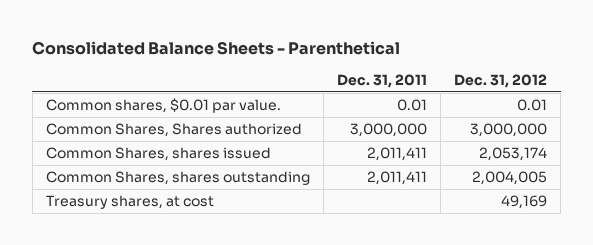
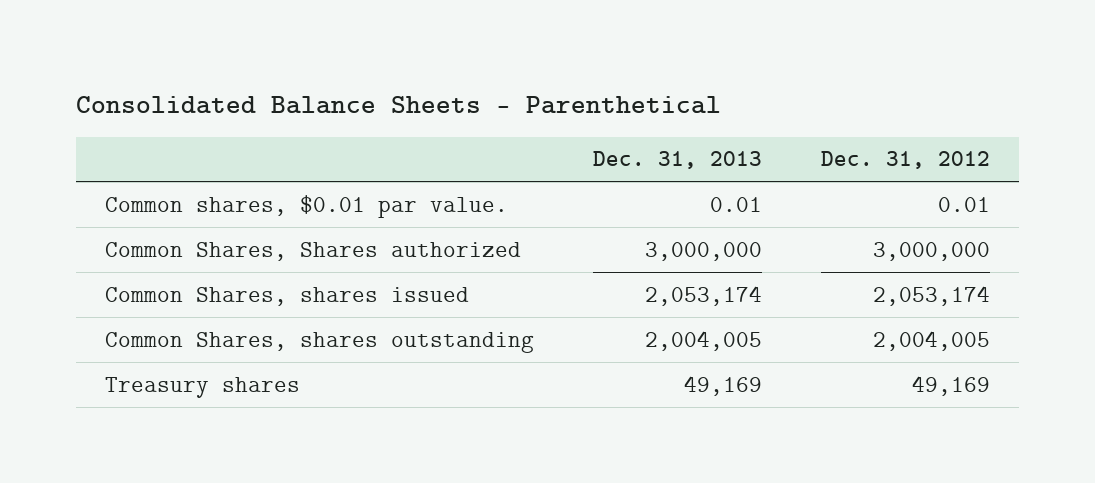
[336,73,427,88] Dec. 31, 2011 -> none
none -> [593,151,763,170] Dec. 31, 2013
[45,194,214,209] Treasury shares, at cost -> [105,376,301,398] Treasury shares

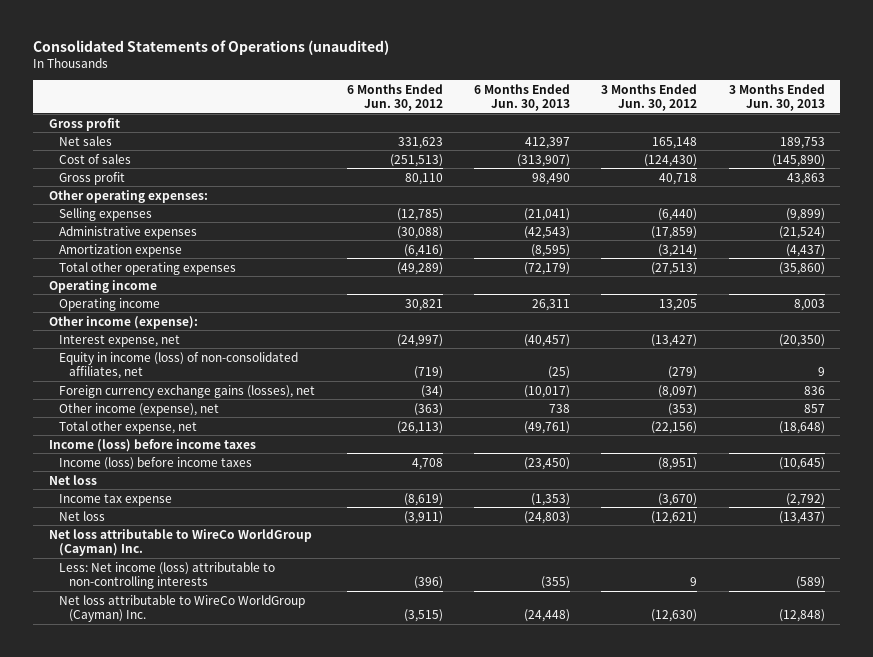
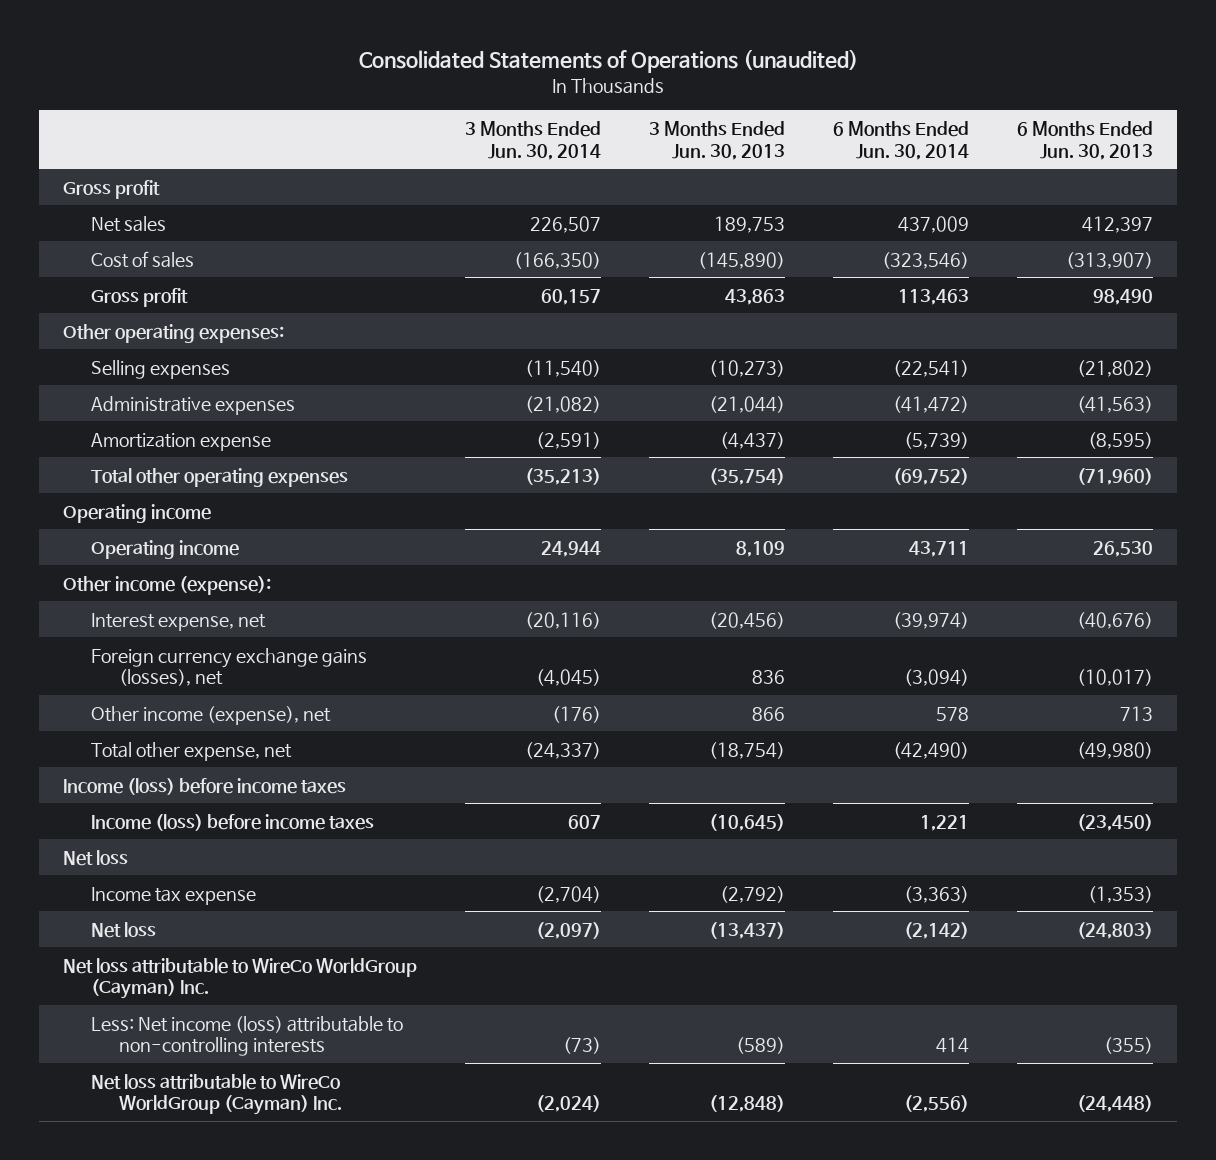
[346,83,443,111] 6 Months Ended Jun. 30, 2012 -> none
[601,83,698,111] 3 Months Ended Jun. 30, 2012 -> none
none -> [464,120,601,160] 3 Months Ended Jun. 30, 2014
none -> [833,120,970,160] 6 Months Ended Jun. 30, 2014
[523,207,570,221] (21,041) -> [1077,359,1154,377] (21,802)
[785,207,825,221] (9,899) -> [708,359,785,377] (10,273)
[523,225,570,239] (42,543) -> [1077,395,1154,413] (41,563)
[778,225,825,239] (21,524) -> [708,395,785,413] (21,044)
[523,261,570,275] (72,179) -> [1077,467,1154,485] (71,960)
[778,261,825,275] (35,860) -> [708,467,785,485] (35,754)
[531,298,570,311] 26,311 -> [1093,540,1154,557] 26,530
[793,298,825,311] 8,003 -> [735,540,785,557] 8,109
[59,351,299,379] Equity in income (loss) of non-consolidated affiliates, net -> none
[523,333,570,347] (40,457) -> [1077,611,1154,629] (40,676)
[778,333,825,347] (20,350) -> [708,611,785,629] (20,456)
[548,403,570,413] 738 -> [1120,705,1154,721] 713
[803,403,825,413] 857 -> [751,706,785,721] 866
[523,420,570,434] (49,761) -> [1077,741,1154,759] (49,980)
[778,420,825,434] (18,648) -> [708,741,785,759] (18,754)

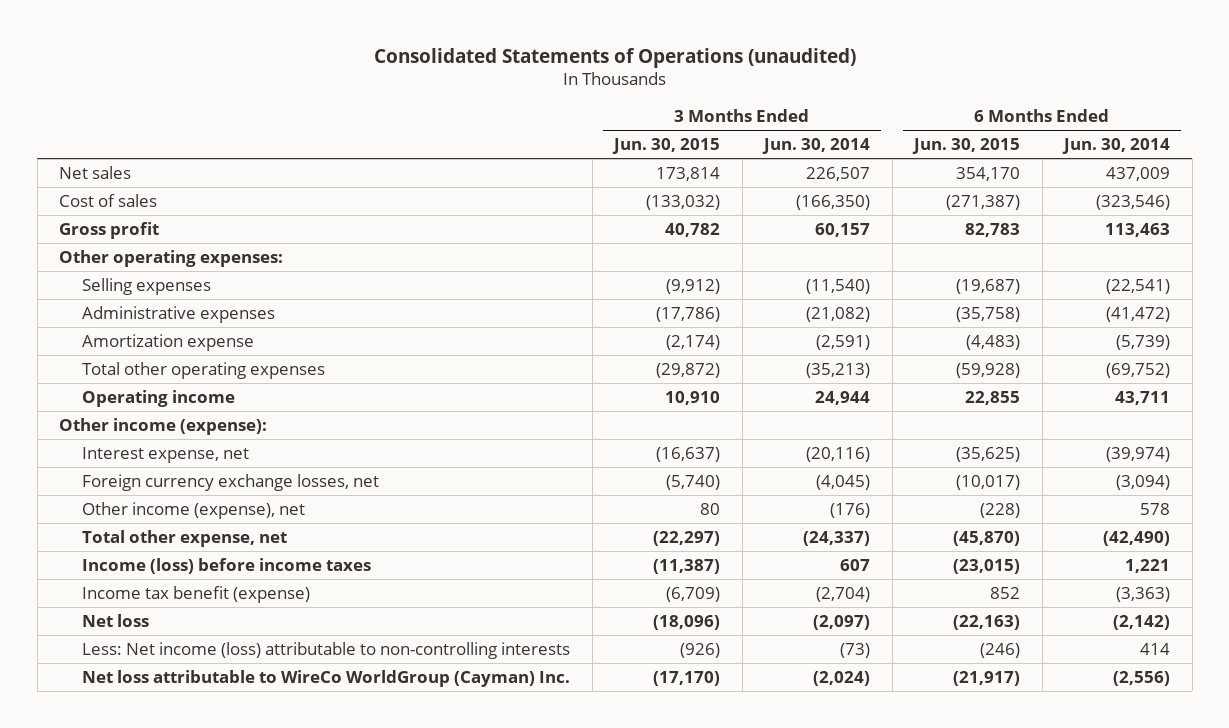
[648,120,785,160] 3 Months Ended Jun. 30, 2013 -> none
[1017,120,1154,160] 6 Months Ended Jun. 30, 2013 -> none
none -> [612,138,721,155] Jun. 30, 2015
none -> [912,138,1021,155] Jun. 30, 2015
[62,179,160,199] Gross profit -> none
[62,503,211,523] Operating income -> none
[90,647,367,687] Foreign currency exchange gains (losses), net -> [82,474,380,492] Foreign currency exchange losses, net
[62,777,346,795] Income (loss) before income taxes -> none
[62,849,128,866] Net loss -> none
[90,886,256,905] Income tax expense -> [82,586,311,604] Income tax benefit (expense)
[62,957,417,1000] Net loss attributable to WireCo WorldGroup (Cayman) Inc. -> none

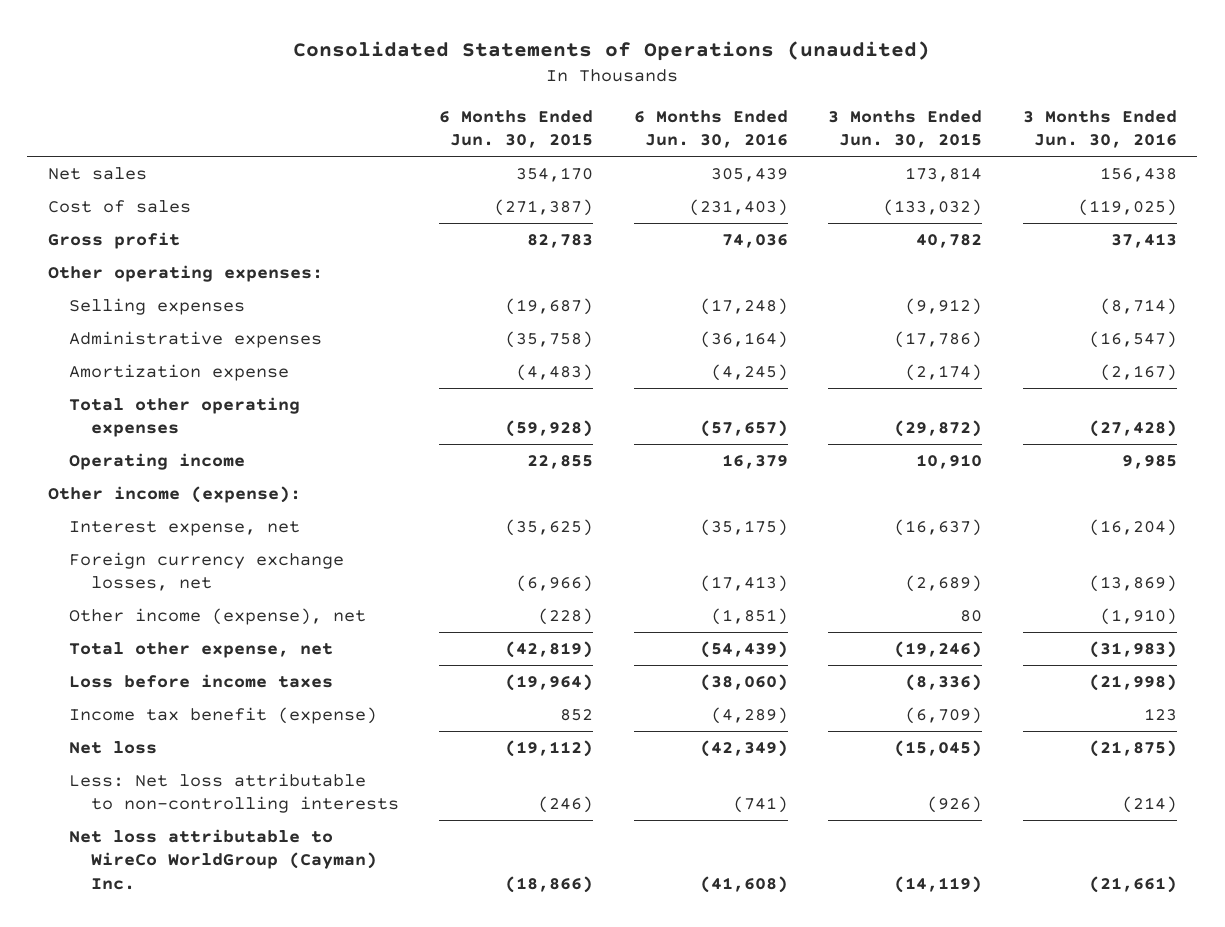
[762,138,871,155] Jun. 30, 2014 -> none
[1062,138,1171,155] Jun. 30, 2014 -> none
none -> [633,109,788,149] 6 Months Ended Jun. 30, 2016
none -> [1022,109,1177,149] 3 Months Ended Jun. 30, 2016
[666,475,721,491] (5,740) -> [905,575,983,593] (2,689)
[956,475,1021,491] (10,017) -> [516,575,594,593] (6,966)
[653,531,721,547] (22,297) -> [894,640,983,658] (19,246)
[953,531,1021,547] (45,870) -> [505,640,594,658] (42,819)
[82,558,372,575] Income (loss) before income taxes -> [69,673,334,688] Loss before income taxes
[653,559,721,575] (11,387) -> [905,673,983,691] (8,336)
[953,559,1021,575] (23,015) -> [505,673,594,691] (19,964)
[653,615,721,631] (18,096) -> [894,739,983,757] (15,045)
[953,615,1021,631] (22,163) -> [505,739,594,757] (19,112)
[82,642,571,660] Less: Net income (loss) attributable to non-controlling interests -> [69,772,399,814] Less: Net loss attributable to non-controlling interests
[653,671,721,687] (17,170) -> [894,876,983,894] (14,119)
[953,671,1021,687] (21,917) -> [505,876,594,894] (18,866)

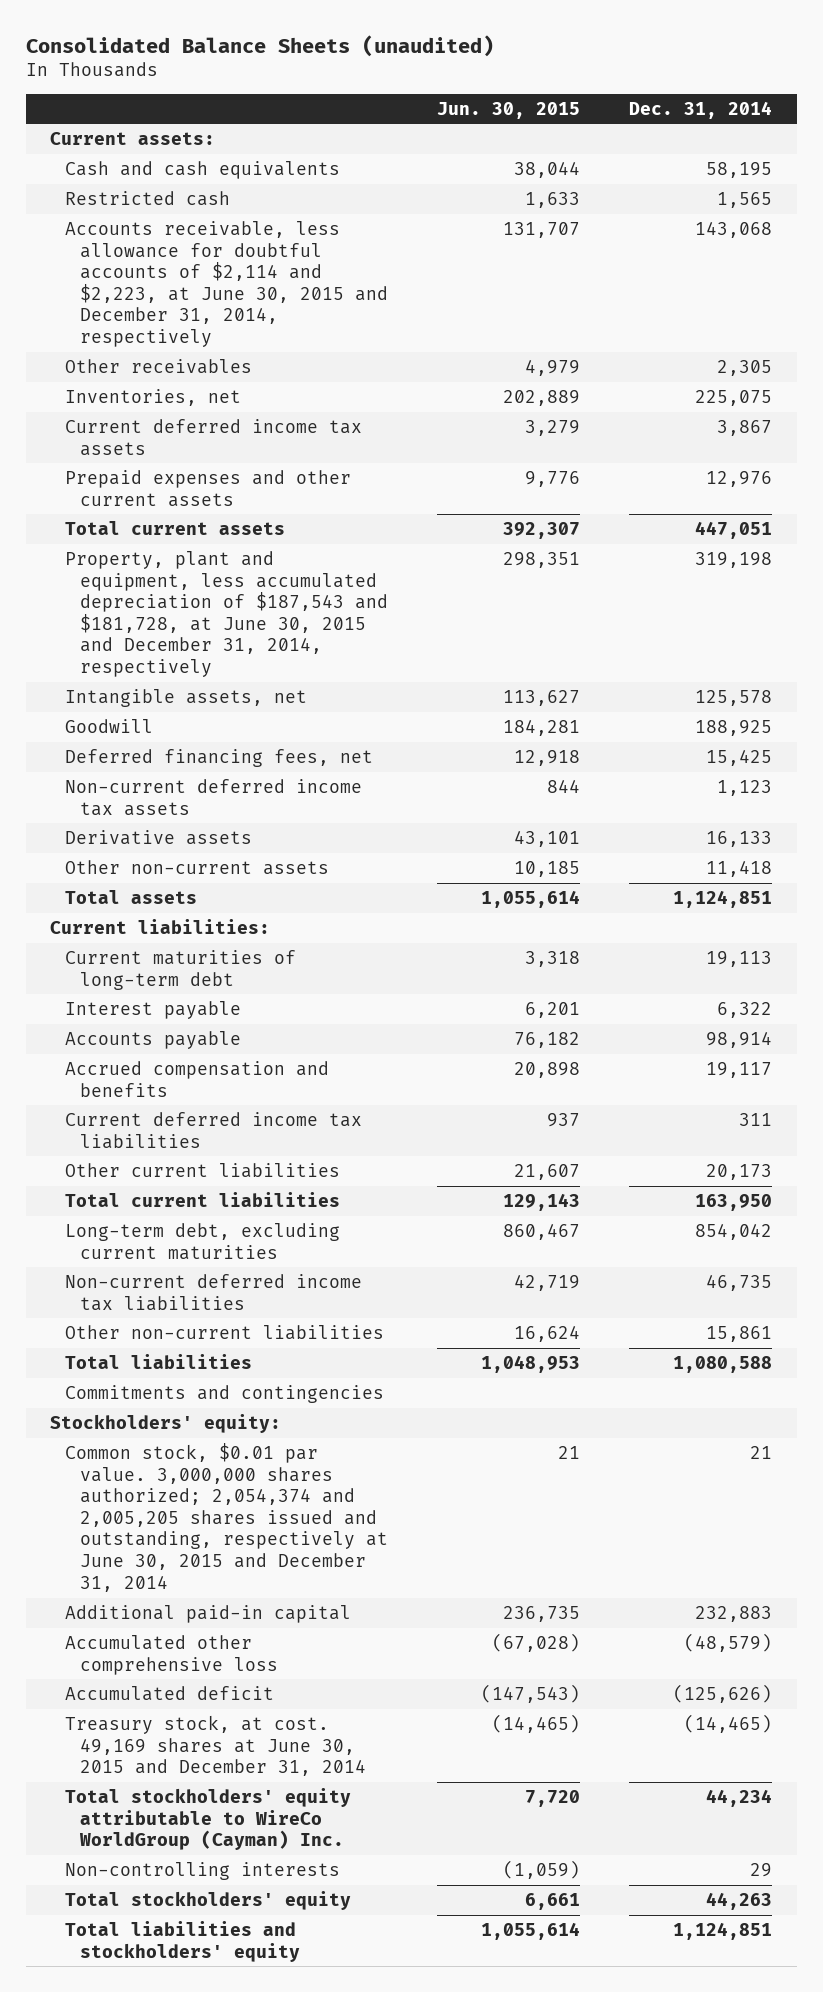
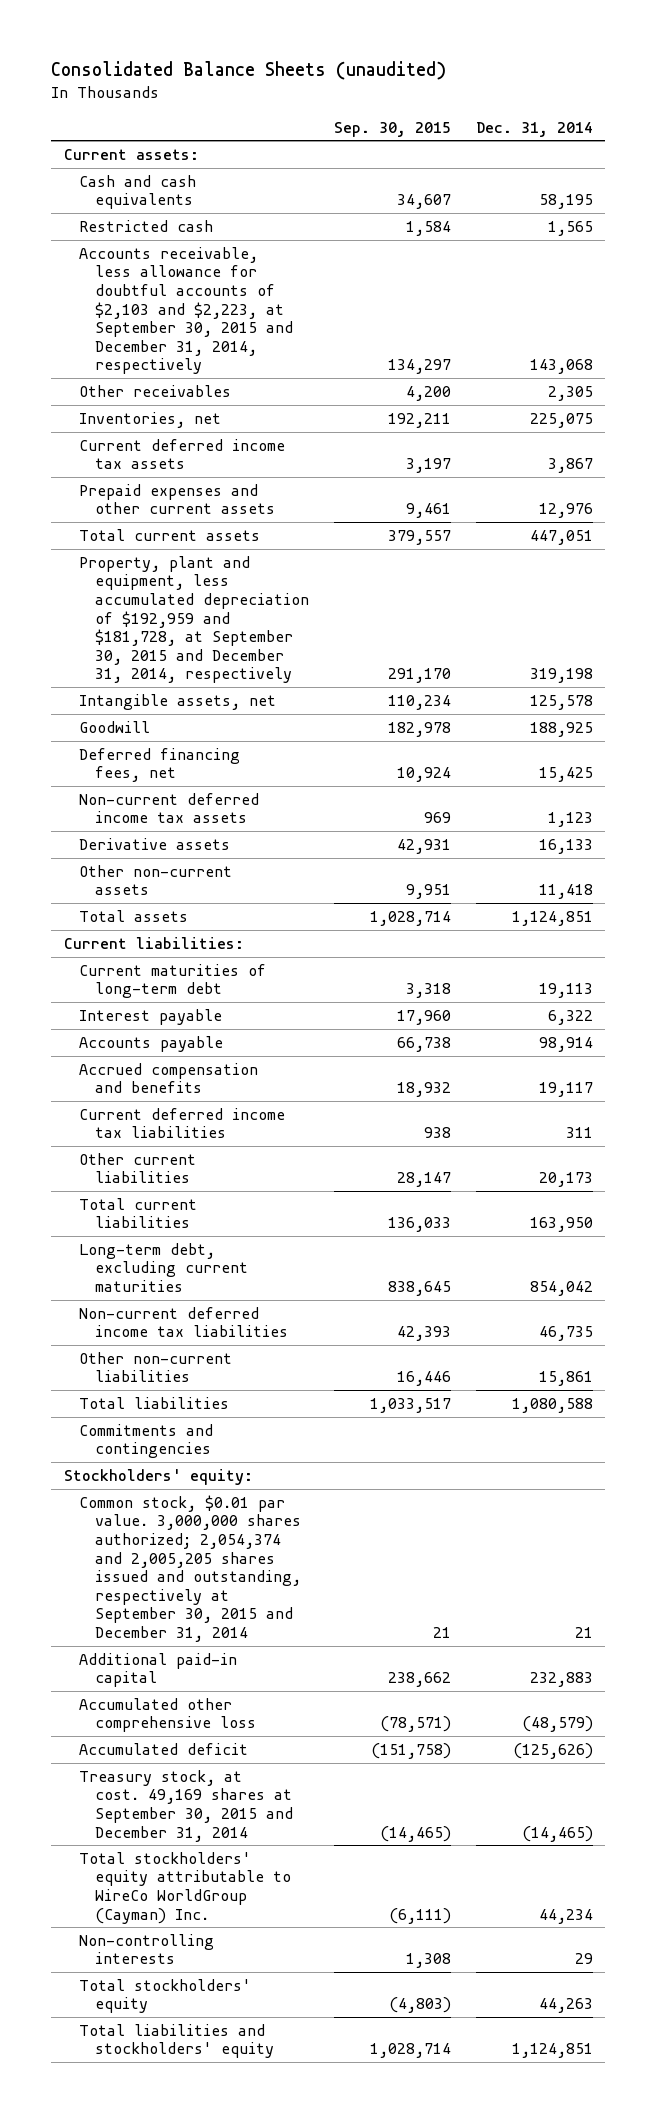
[437,101,581,119] Jun. 30, 2015 -> none
none -> [333,121,451,137] Sep. 30, 2015
[65,220,389,348] Accounts receivable, less allowance for doubtful accounts of $2,114 and $2,223, at June 30, 2015 and December 31, 2014, respectively -> [79,246,293,375] Accounts receivable, less allowance for doubtful accounts of $2,103 and $2,223, at September 30, 2015 and December 31, 2014, respectively
[65,550,389,678] Property, plant and equipment, less accumulated depreciation of $187,543 and $181,728, at June 30, 2015 and December 31, 2014, respectively -> [79,555,309,684] Property, plant and equipment, less accumulated depreciation of $192,959 and $181,728, at September 30, 2015 and December 31, 2014, respectively
[65,1442,389,1592] Common stock, $0.01 par value. 3,000,000 shares authorized; 2,054,374 and 2,005,205 shares issued and outstanding, respectively at June 30, 2015 and December 31, 2014 -> [79,1494,301,1642] Common stock, $0.01 par value. 3,000,000 shares authorized; 2,054,374 and 2,005,205 shares issued and outstanding, respectively at September 30, 2015 and December 31, 2014
[65,1714,367,1777] Treasury stock, at cost. 49,169 shares at June 30, 2015 and December 31, 2014 -> [79,1769,293,1842] Treasury stock, at cost. 49,169 shares at September 30, 2015 and December 31, 2014

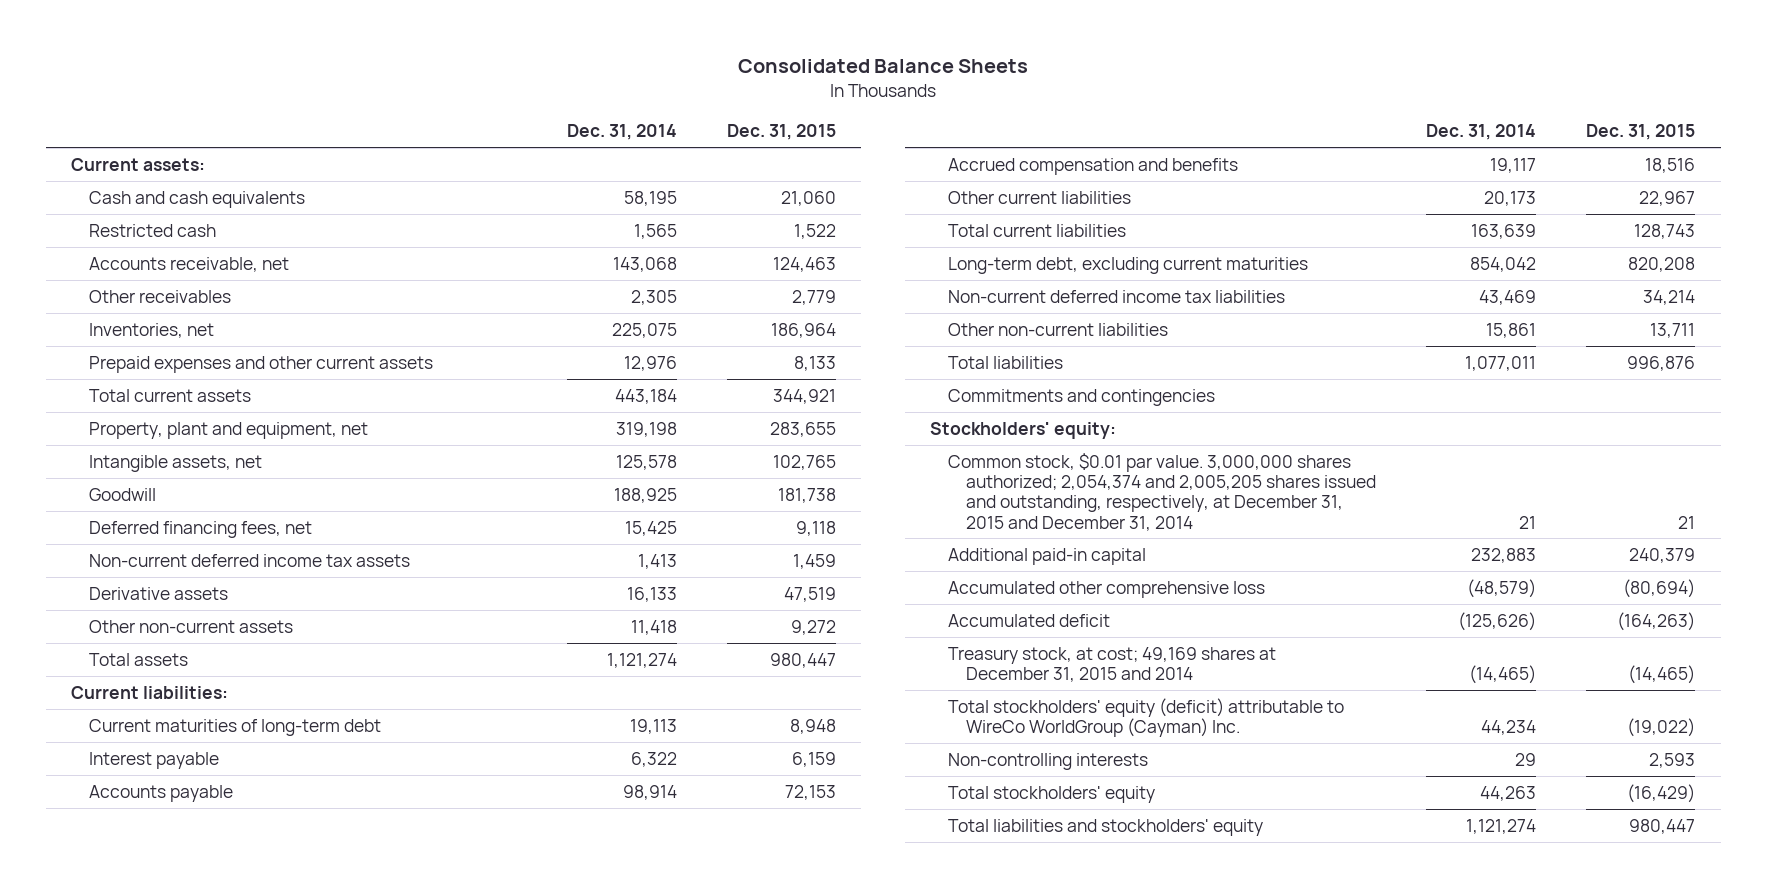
[51,61,447,81] Consolidated Balance Sheets (unaudited) -> [738,59,1029,74] Consolidated Balance Sheets
[333,121,451,137] Sep. 30, 2015 -> none
none -> [727,124,837,141] Dec. 31, 2015
[79,246,293,375] Accounts receivable, less allowance for doubtful accounts of $2,103 and $2,223, at September 30, 2015 and December 31, 2014, respectively -> [88,256,289,272] Accounts receivable, net
[79,438,286,470] Current deferred income tax assets -> none
[529,529,593,545] 447,051 -> [614,388,677,404] 443,184
[79,555,309,684] Property, plant and equipment, less accumulated depreciation of $192,959 and $181,728, at September 30, 2015 and December 31, 2014, respectively -> [88,421,368,439] Property, plant and equipment, net
[547,812,593,828] 1,123 -> [637,553,677,569] 1,413
[511,910,593,926] 1,124,851 -> [606,652,677,668] 1,121,274
[79,1107,286,1139] Current deferred income tax liabilities -> none
[529,1217,593,1233] 163,950 -> [1471,223,1537,239] 163,639
[538,1326,593,1342] 46,735 -> [1479,289,1537,305] 43,469
[511,1397,593,1413] 1,080,588 -> [1465,355,1537,371] 1,077,011
[79,1494,301,1642] Common stock, $0.01 par value. 3,000,000 shares authorized; 2,054,374 and 2,005,205 shares issued and outstanding, respectively at September 30, 2015 and December 31, 2014 -> [948,452,1376,531] Common stock, $0.01 par value. 3,000,000 shares authorized; 2,054,374 and 2,005,205 shares issued and outstanding, respectively, at December 31, 2015 and December 31, 2014
[79,1769,293,1842] Treasury stock, at cost. 49,169 shares at September 30, 2015 and December 31, 2014 -> [948,646,1277,683] Treasury stock, at cost; 49,169 shares at December 31, 2015 and 2014
[79,1851,291,1924] Total stockholders' equity attributable to WireCo WorldGroup (Cayman) Inc. -> [948,697,1345,738] Total stockholders' equity (deficit) attributable to WireCo WorldGroup (Cayman) Inc.
[511,2043,593,2059] 1,124,851 -> [1466,818,1537,834] 1,121,274

